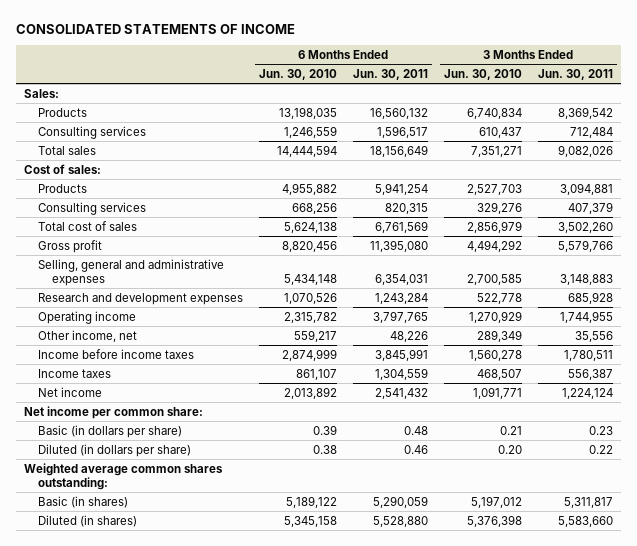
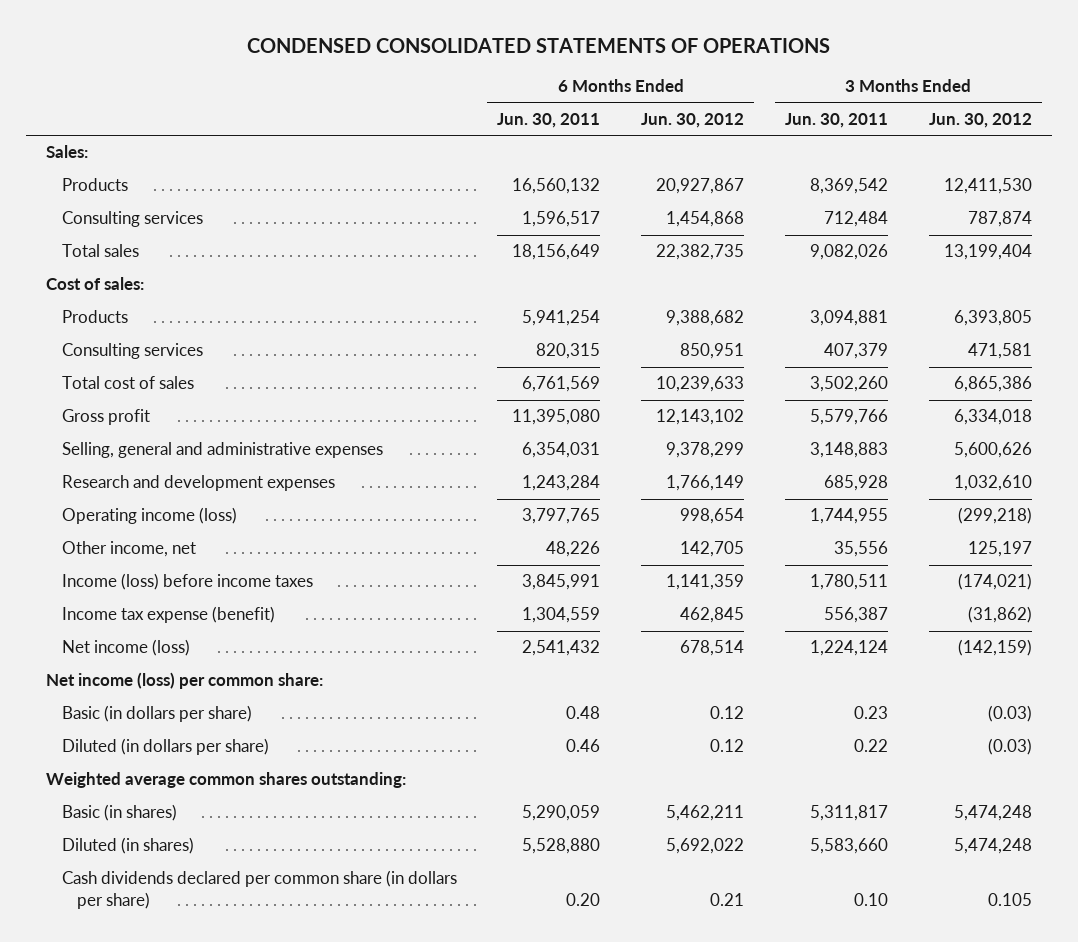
[16,23,296,34] CONSOLIDATED STATEMENTS OF INCOME -> [246,37,830,53] CONDENSED CONSOLIDATED STATEMENTS OF OPERATIONS
[258,69,337,81] Jun. 30, 2010 -> none
[443,69,522,81] Jun. 30, 2010 -> none
none -> [641,112,745,128] Jun. 30, 2012
none -> [928,112,1032,128] Jun. 30, 2012
[37,310,136,324] Operating income -> [61,507,237,525] Operating income (loss)
[37,348,194,359] Income before income taxes -> [61,573,313,591] Income (loss) before income taxes
[37,368,111,378] Income taxes -> [61,606,275,624] Income tax expense (benefit)
[37,386,102,397] Net income -> [61,639,190,657] Net income (loss)
[24,405,204,419] Net income per common share: -> [46,672,324,690] Net income (loss) per common share:
none -> [61,870,457,909] Cash dividends declared per common share (in dollars per share)

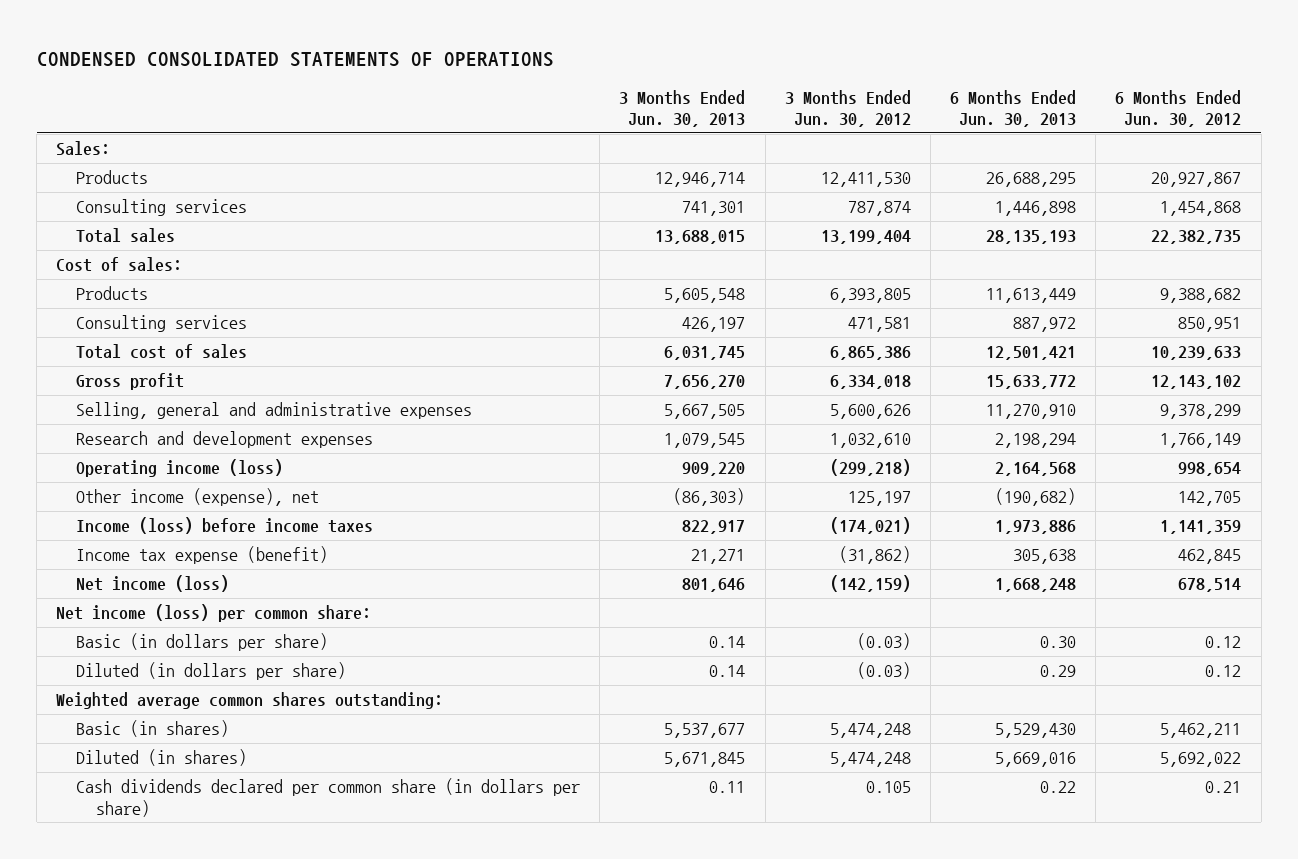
[497,112,601,128] Jun. 30, 2011 -> none
[784,112,888,128] Jun. 30, 2011 -> none
none -> [619,89,746,128] 3 Months Ended Jun. 30, 2013
none -> [950,89,1077,128] 6 Months Ended Jun. 30, 2013
[61,541,196,558] Other income, net -> [76,488,320,507] Other income (expense), net

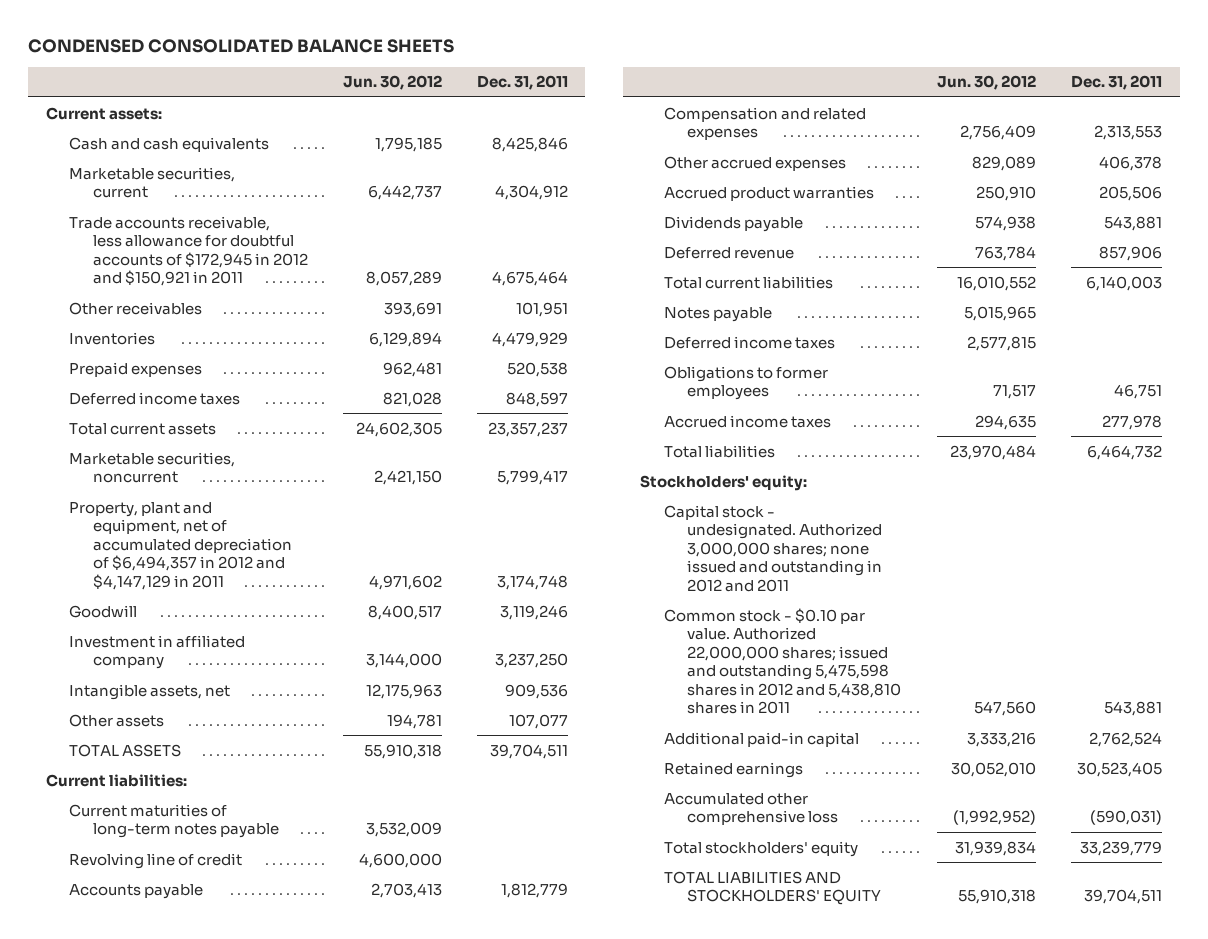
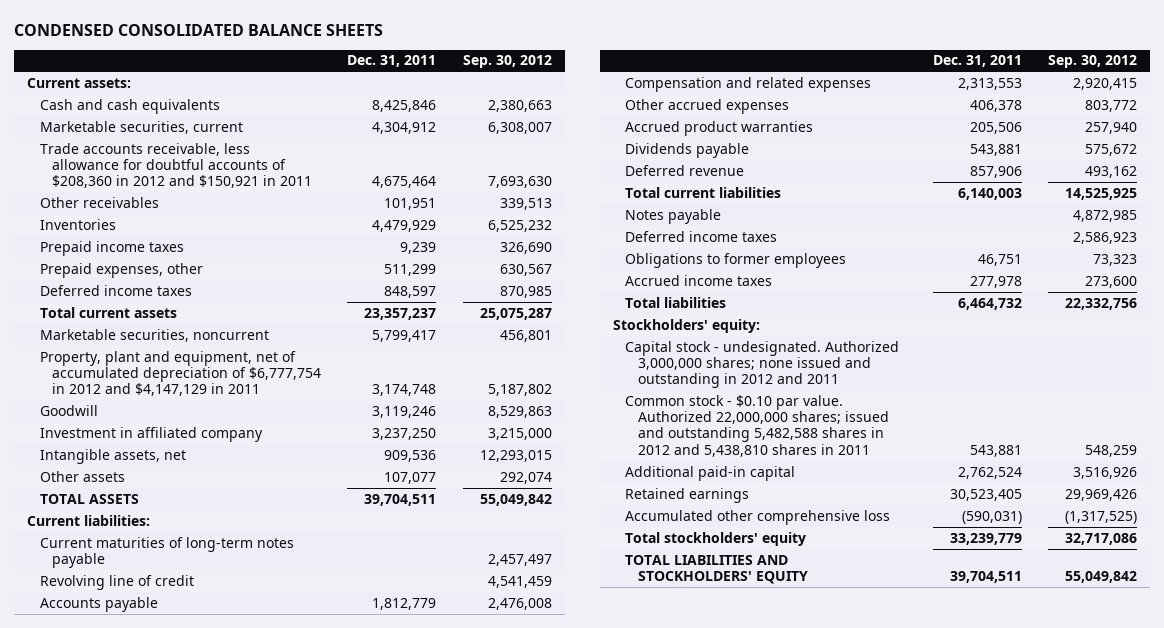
[342,75,442,91] Jun. 30, 2012 -> none
none -> [462,55,552,69] Sep. 30, 2012
[69,215,308,287] Trade accounts receivable, less allowance for doubtful accounts of $172,945 in 2012 and $150,921 in 2011 -> [39,142,313,189] Trade accounts receivable, less allowance for doubtful accounts of $208,360 in 2012 and $150,921 in 2011
none -> [39,240,184,256] Prepaid income taxes
[69,361,203,377] Prepaid expenses -> [39,262,203,278] Prepaid expenses, other
[506,361,568,377] 520,538 -> [384,263,437,276] 511,299
[69,501,292,590] Property, plant and equipment, net of accumulated depreciation of $6,494,357 in 2012 and $4,147,129 in 2011 -> [39,350,322,397] Property, plant and equipment, net of accumulated depreciation of $6,777,754 in 2012 and $4,147,129 in 2011
[663,607,902,715] Common stock - $0.10 par value. Authorized 22,000,000 shares; issued and outstanding 5,475,598 shares in 2012 and 5,438,810 shares in 2011 -> [625,394,889,457] Common stock - $0.10 par value. Authorized 22,000,000 shares; issued and outstanding 5,482,588 shares in 2012 and 5,438,810 shares in 2011

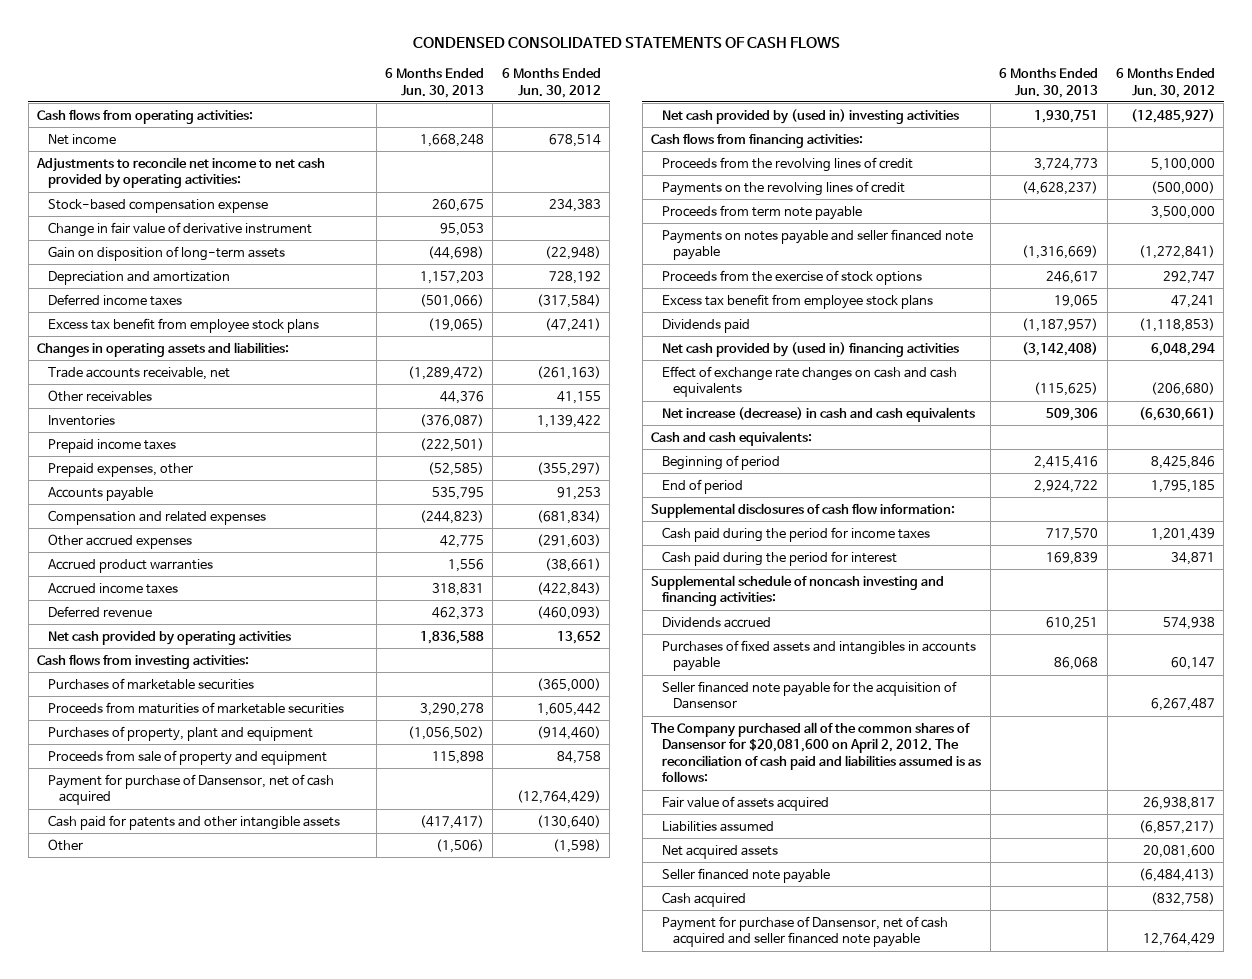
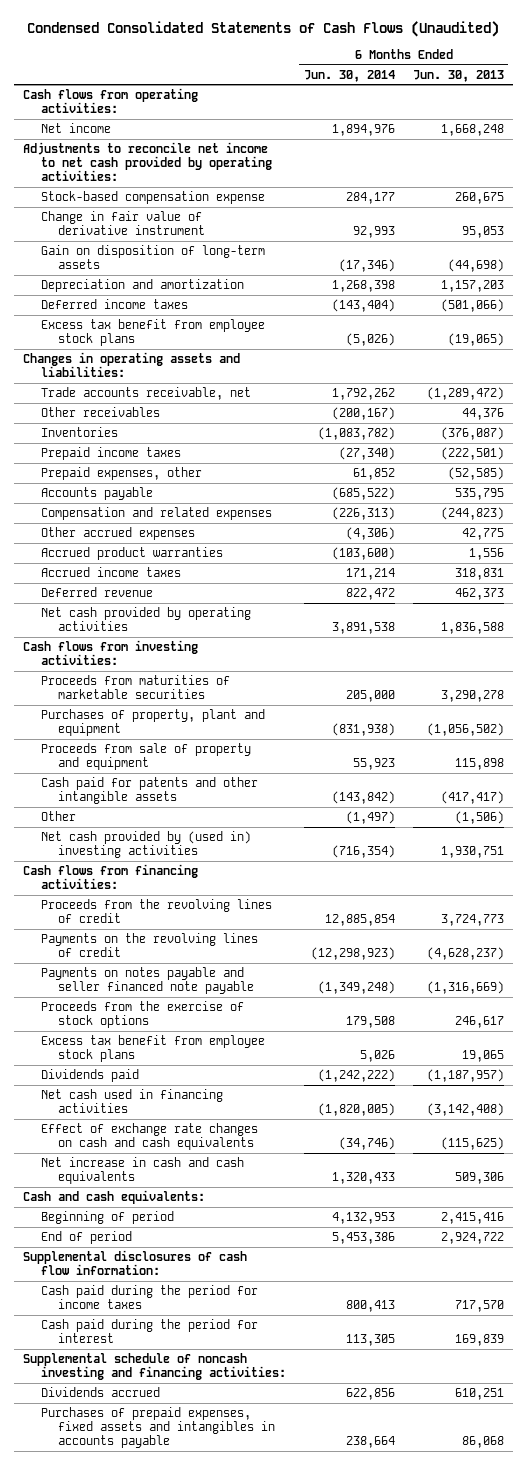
[413,36,841,49] CONDENSED CONSOLIDATED STATEMENTS OF CASH FLOWS -> [27,20,500,37] Condensed Consolidated Statements of Cash Flows (Unaudited)
[501,67,601,98] 6 Months Ended Jun. 30, 2012 -> none
none -> [303,69,395,82] Jun. 30, 2014
[48,677,255,690] Purchases of marketable securities -> none
[48,773,335,806] Payment for purchase of Dansensor, net of cash acquired -> none
[662,204,863,220] Proceeds from term note payable -> none
[662,341,960,357] Net cash provided by (used in) financing activities -> [40,1089,223,1114] Net cash used in financing activities
[662,406,976,422] Net increase (decrease) in cash and cash equivalents -> [40,1157,244,1185] Net increase in cash and cash equivalents
[662,680,958,710] Seller financed note payable for the acquisition of Dansensor -> none
[651,721,982,784] The Company purchased all of the common shares of Dansensor for $20,081,600 on April 2, 2012. The reconciliation of cash paid and liabilities assumed is as follows: -> none
[662,795,830,811] Fair value of assets acquired -> none
[662,820,775,832] Liabilities assumed -> none
[662,844,779,859] Net acquired assets -> none
[662,867,831,883] Seller financed note payable -> none
[662,891,747,907] Cash acquired -> none
[662,915,949,948] Payment for purchase of Dansensor, net of cash acquired and seller financed note payable -> none
[662,639,977,672] Purchases of fixed assets and intangibles in accounts payable -> [40,1407,276,1449] Purchases of prepaid expenses, fixed assets and intangibles in accounts payable

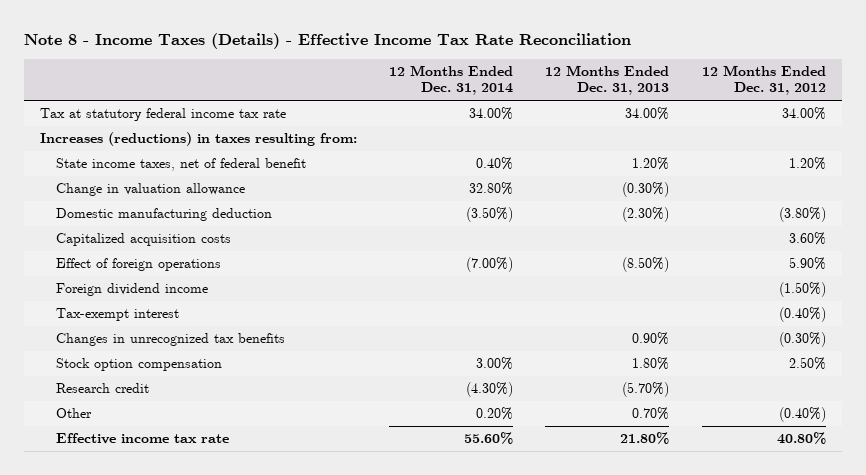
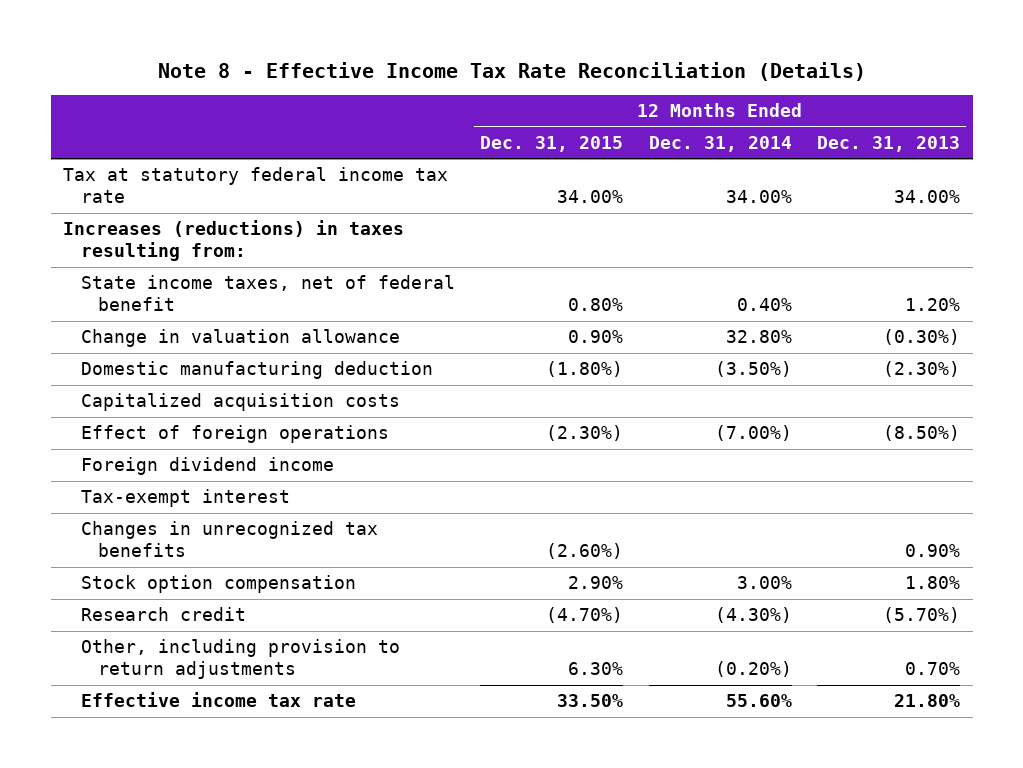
[24,33,632,50] Note 8 - Income Taxes (Details) - Effective Income Tax Rate Reconciliation -> [157,61,866,81] Note 8 - Effective Income Tax Rate Reconciliation (Details)
[701,65,826,96] 12 Months Ended Dec. 31, 2012 -> none
none -> [480,135,624,152] Dec. 31, 2015
[55,408,92,419] Other -> none
none -> [80,639,400,680] Other, including provision to return adjustments

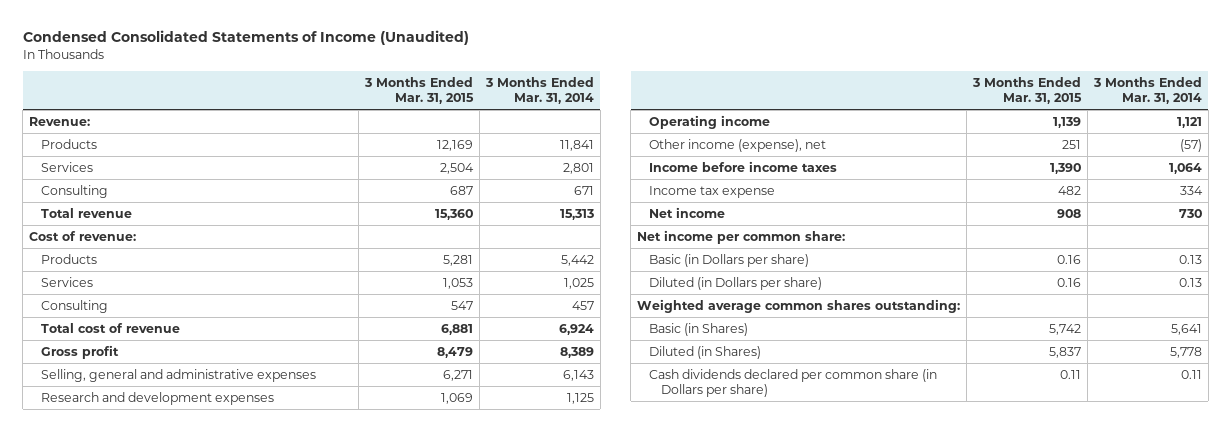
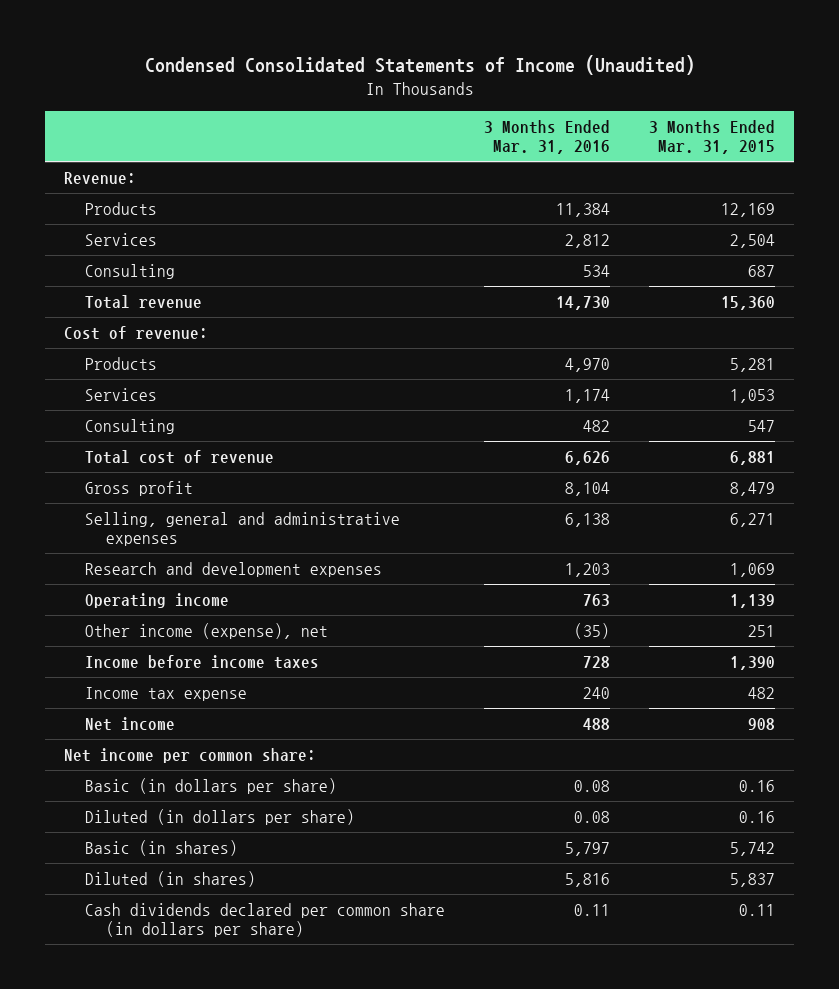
[484,76,594,104] 3 Months Ended Mar. 31, 2014 -> none
none -> [483,119,610,155] 3 Months Ended Mar. 31, 2016
[637,298,961,313] Weighted average common shares outstanding: -> none
[649,253,810,267] Basic (in Dollars per share) -> [84,777,337,794] Basic (in dollars per share)
[649,276,823,290] Diluted (in Dollars per share) -> [84,808,355,825] Diluted (in dollars per share)
[649,322,749,336] Basic (in Shares) -> [84,839,238,856] Basic (in shares)
[649,345,762,359] Diluted (in Shares) -> [84,870,256,887] Diluted (in shares)
[649,368,938,397] Cash dividends declared per common share (in Dollars per share) -> [84,902,445,938] Cash dividends declared per common share (in dollars per share)

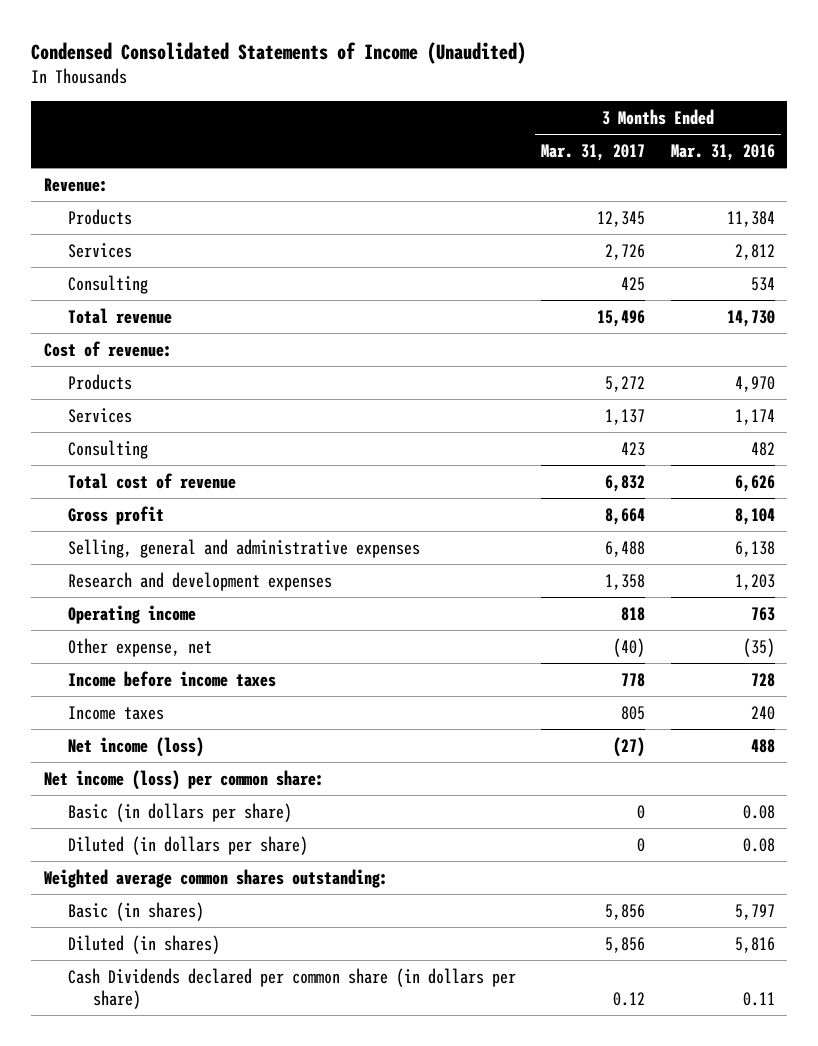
[648,119,775,155] 3 Months Ended Mar. 31, 2015 -> none
none -> [541,144,646,162] Mar. 31, 2017
[84,622,328,639] Other income (expense), net -> [68,637,213,657] Other expense, net
[84,686,247,701] Income tax expense -> [68,705,165,720] Income taxes
[84,716,175,731] Net income -> [68,736,205,757] Net income (loss)
[64,747,317,763] Net income per common share: -> [43,769,324,790] Net income (loss) per common share:
none -> [43,868,388,888] Weighted average common shares outstanding:
[84,902,445,938] Cash dividends declared per common share (in dollars per share) -> [68,967,517,1009] Cash Dividends declared per common share (in dollars per share)

